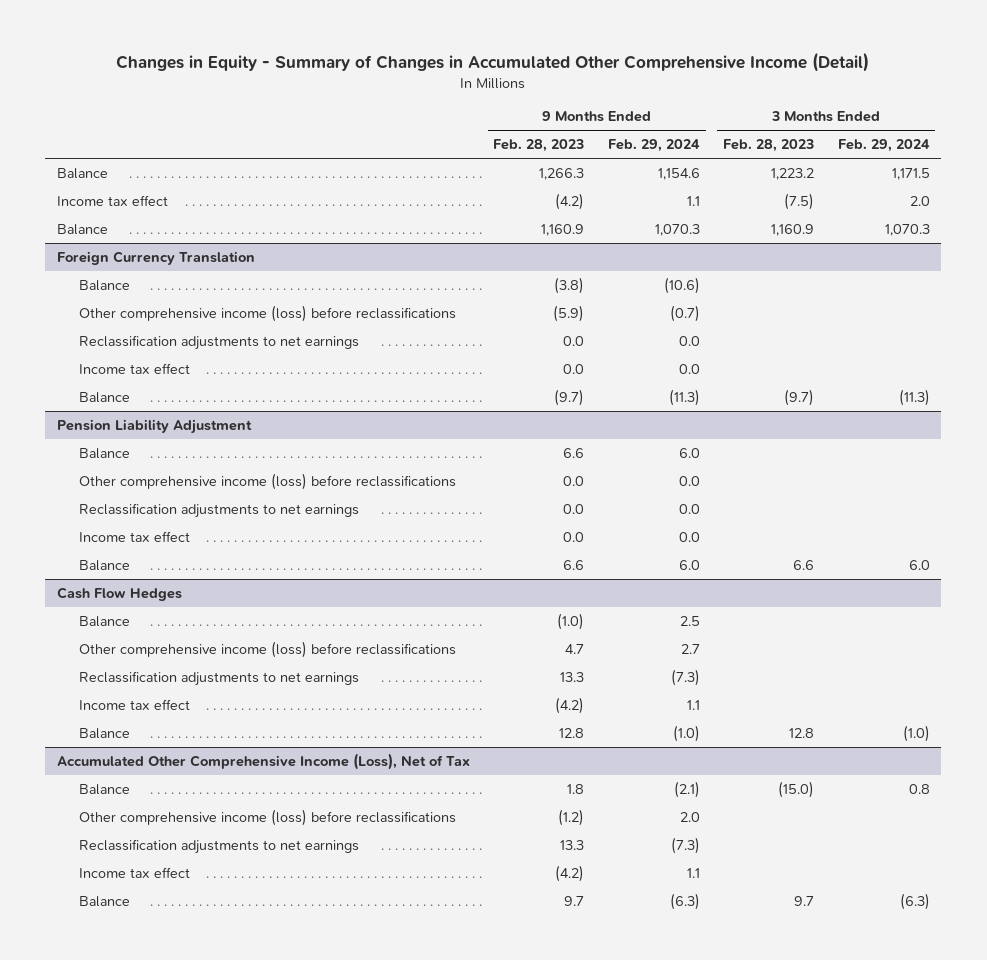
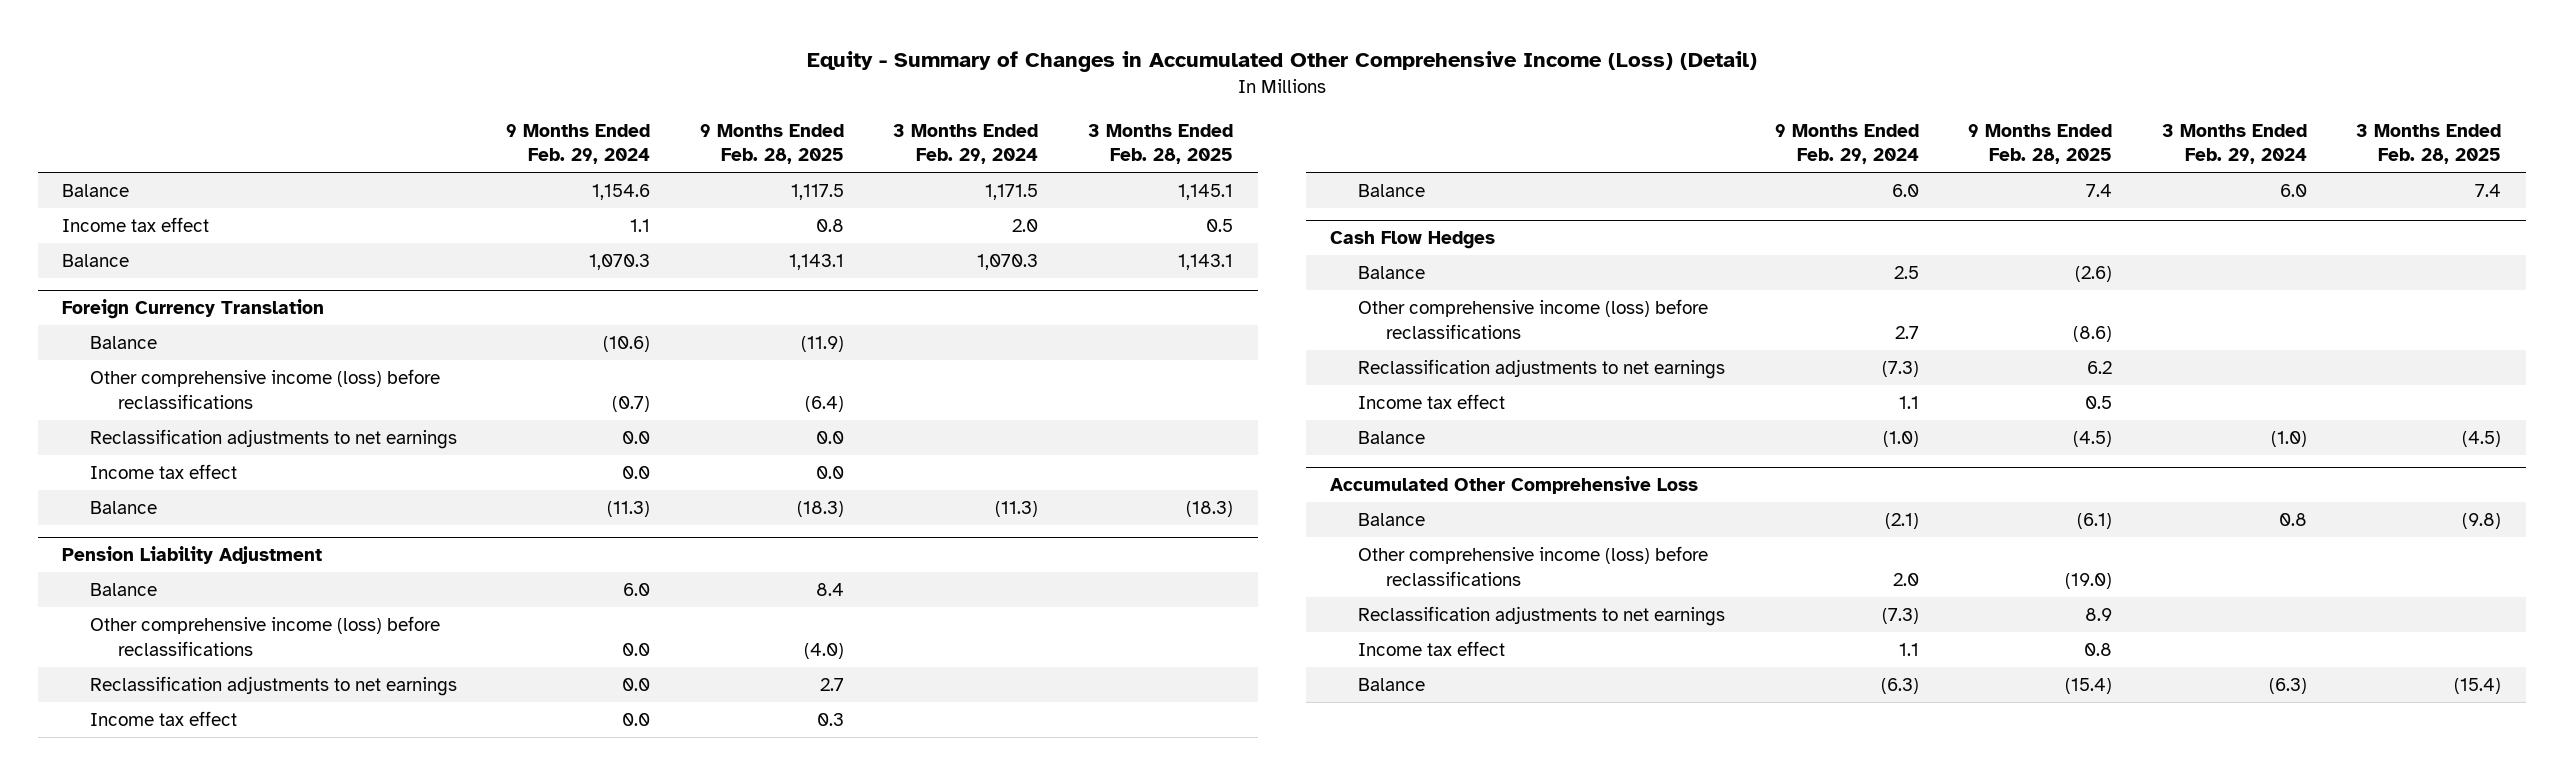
[116,52,870,73] Changes in Equity - Summary of Changes in Accumulated Other Comprehensive Income (Detail) -> [806,51,1757,73] Equity - Summary of Changes in Accumulated Other Comprehensive Income (Loss) (Detail)
[493,139,585,153] Feb. 28, 2023 -> none
[723,139,815,153] Feb. 28, 2023 -> none
none -> [699,123,844,165] 9 Months Ended Feb. 28, 2025
none -> [1087,123,1233,165] 3 Months Ended Feb. 28, 2025
[57,752,471,770] Accumulated Other Comprehensive Income (Loss), Net of Tax -> [1330,476,1699,495] Accumulated Other Comprehensive Loss

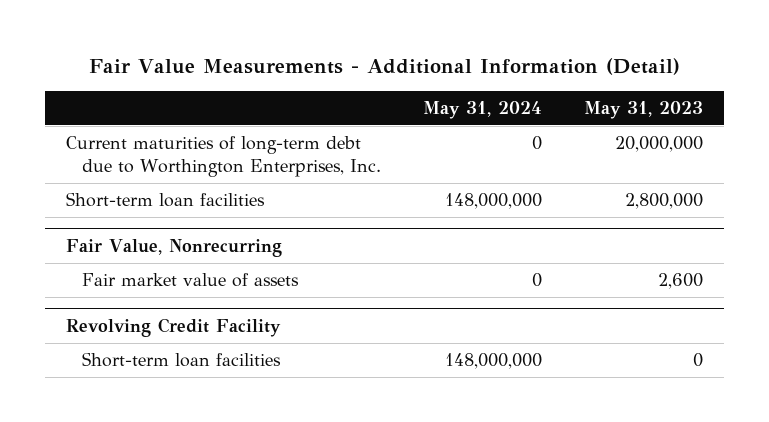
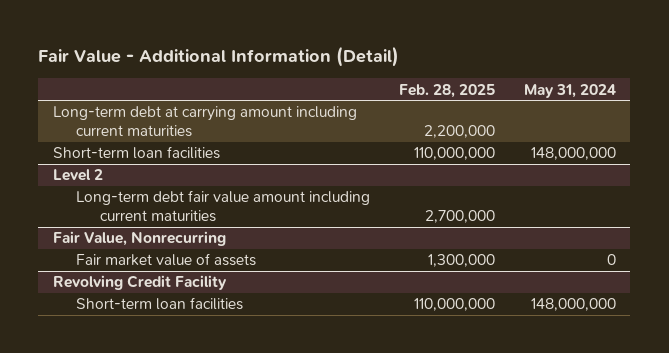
[89,57,681,75] Fair Value Measurements - Additional Information (Detail) -> [38,46,400,68] Fair Value - Additional Information (Detail)
[583,100,703,119] May 31, 2023 -> none
none -> [399,83,496,98] Feb. 28, 2025
[65,136,381,178] Current maturities of long-term debt due to Worthington Enterprises, Inc. -> none
none -> [52,106,357,137] Long-term debt at carrying amount including current maturities
none -> [52,169,103,182] Level 2
none -> [76,190,371,222] Long-term debt fair value amount including current maturities

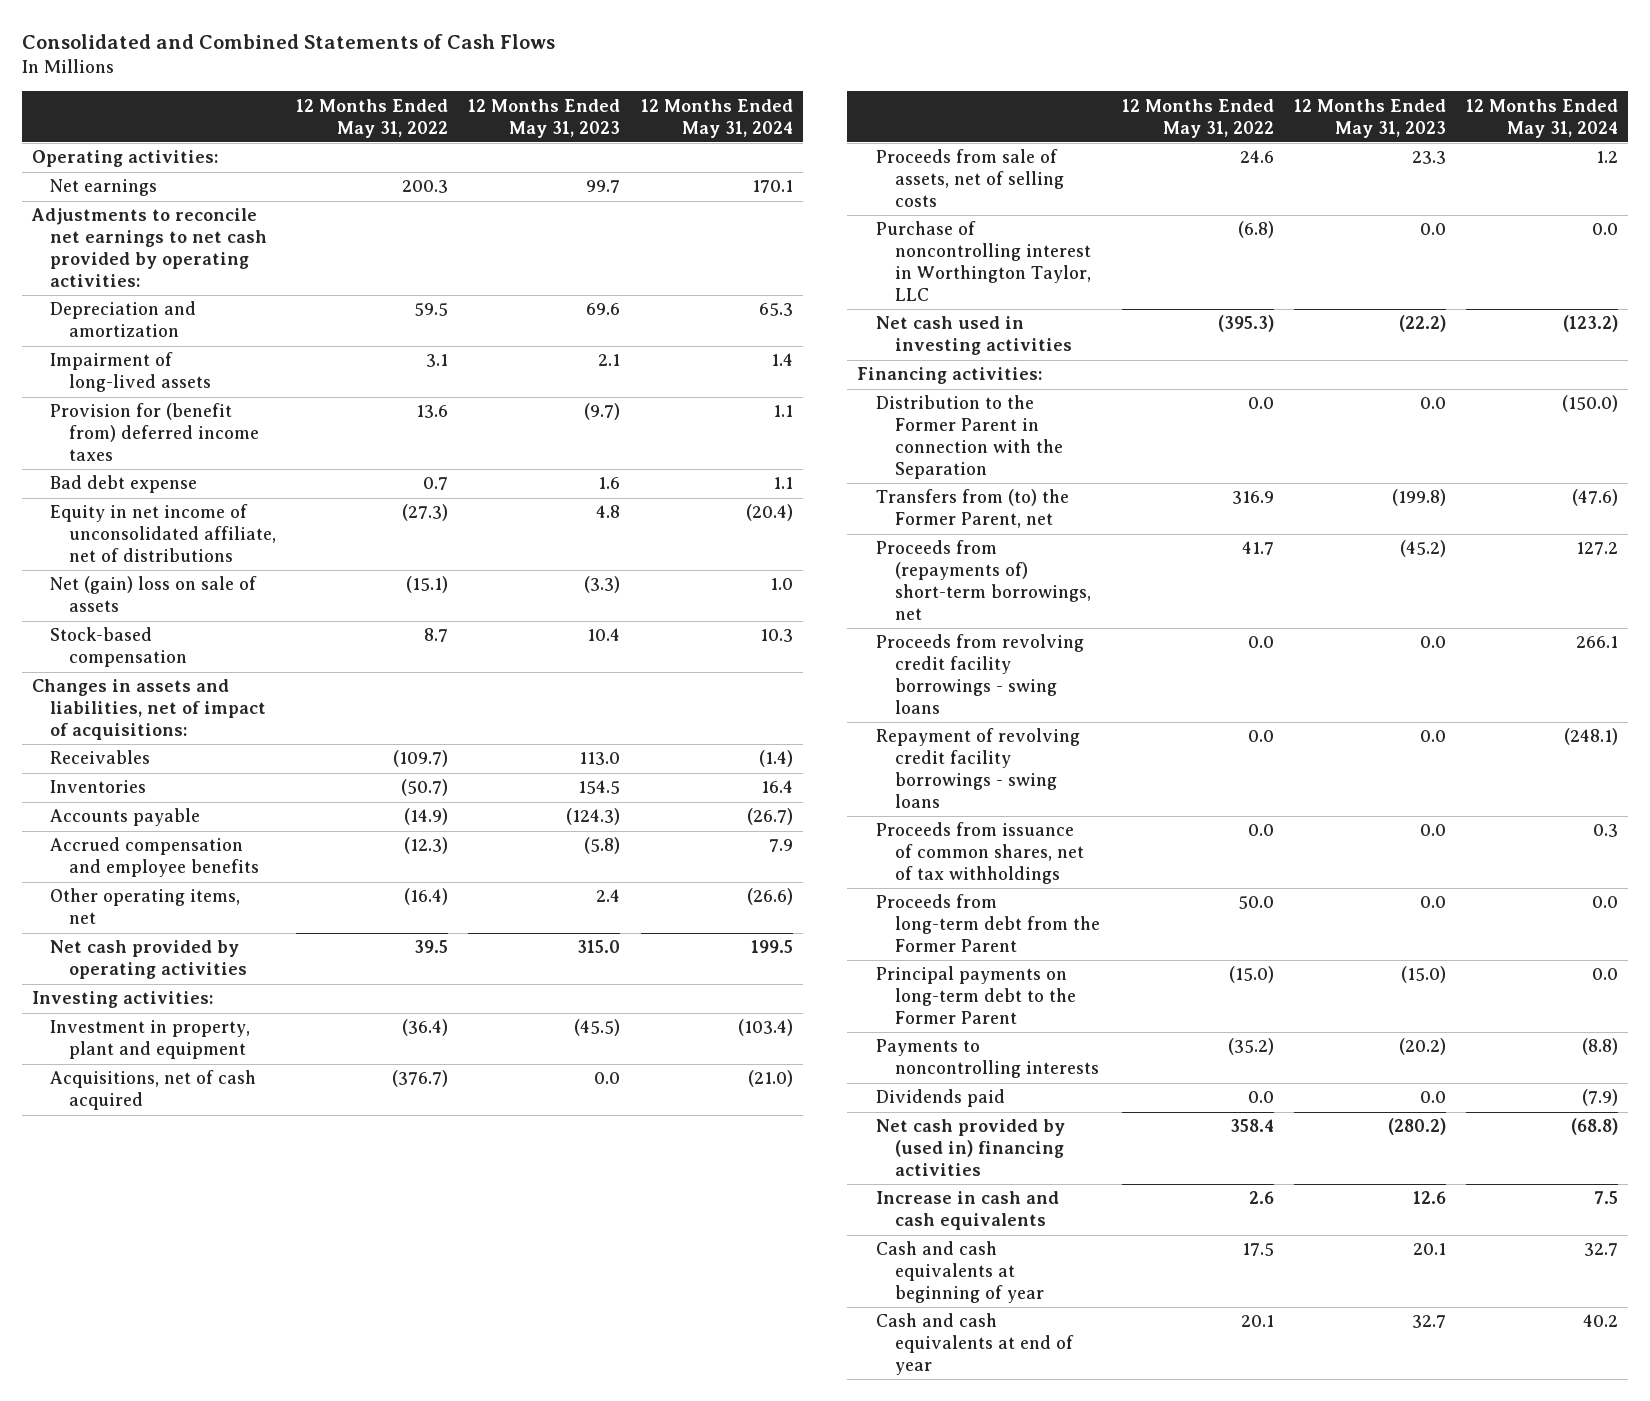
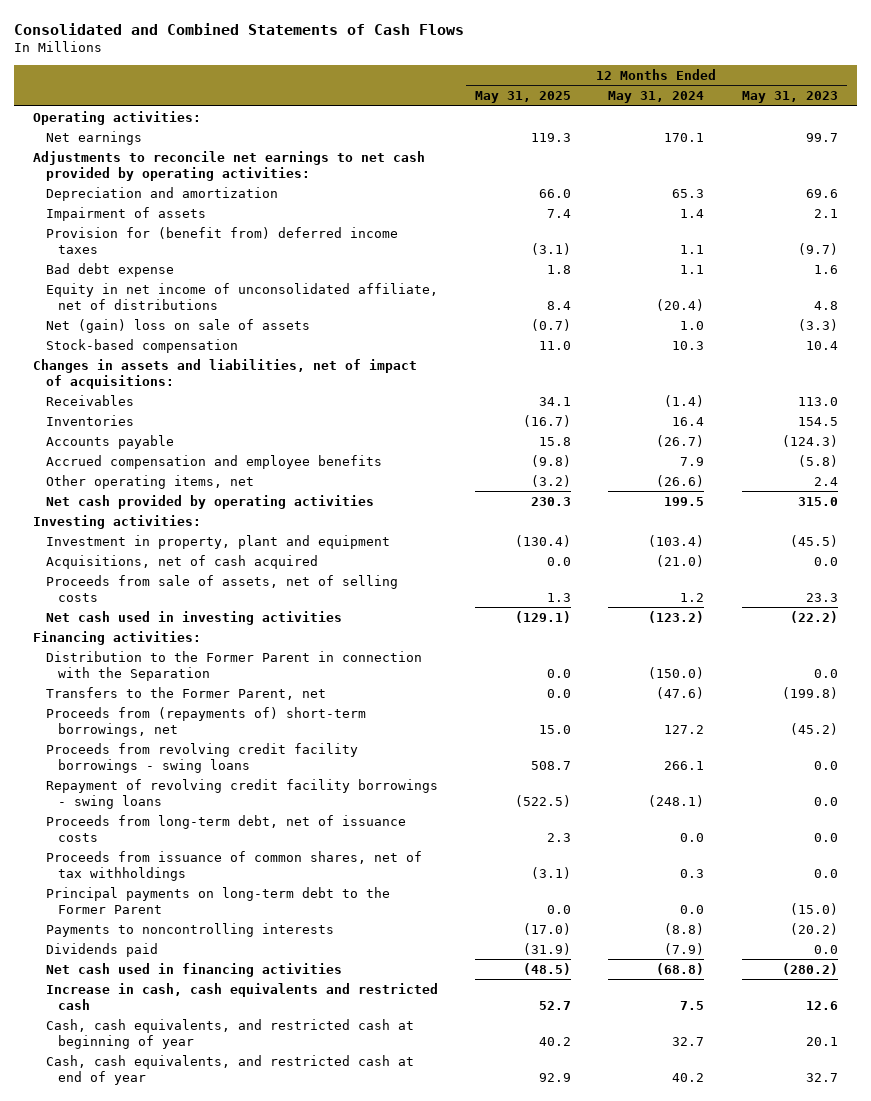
[296,98,449,138] 12 Months Ended May 31, 2022 -> none
none -> [475,91,572,104] May 31, 2025
[50,352,211,393] Impairment of long-lived assets -> [45,206,206,221] Impairment of assets
[876,221,1091,302] Purchase of noncontrolling interest in Worthington Taylor, LLC -> none
[876,489,1070,529] Transfers from (to) the Former Parent, net -> [45,686,326,700] Transfers to the Former Parent, net
none -> [45,814,406,842] Proceeds from long-term debt, net of issuance costs
[876,894,1100,953] Proceeds from long-term debt from the Former Parent -> none
[876,1119,1066,1177] Net cash provided by (used in) financing activities -> [45,962,342,977] Net cash used in financing activities
[876,1191,1060,1231] Increase in cash and cash equivalents -> [45,982,438,1010] Increase in cash, cash equivalents and restricted cash
[876,1241,1044,1304] Cash and cash equivalents at beginning of year -> [45,1018,414,1049] Cash, cash equivalents, and restricted cash at beginning of year
[876,1313,1074,1376] Cash and cash equivalents at end of year -> [45,1054,414,1085] Cash, cash equivalents, and restricted cash at end of year

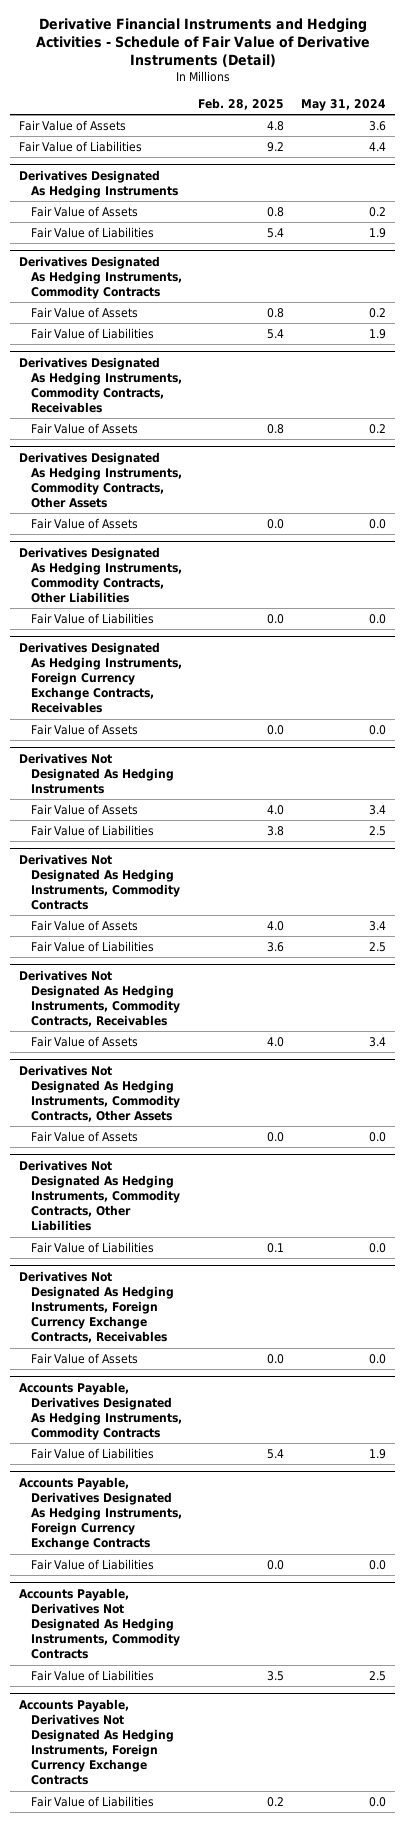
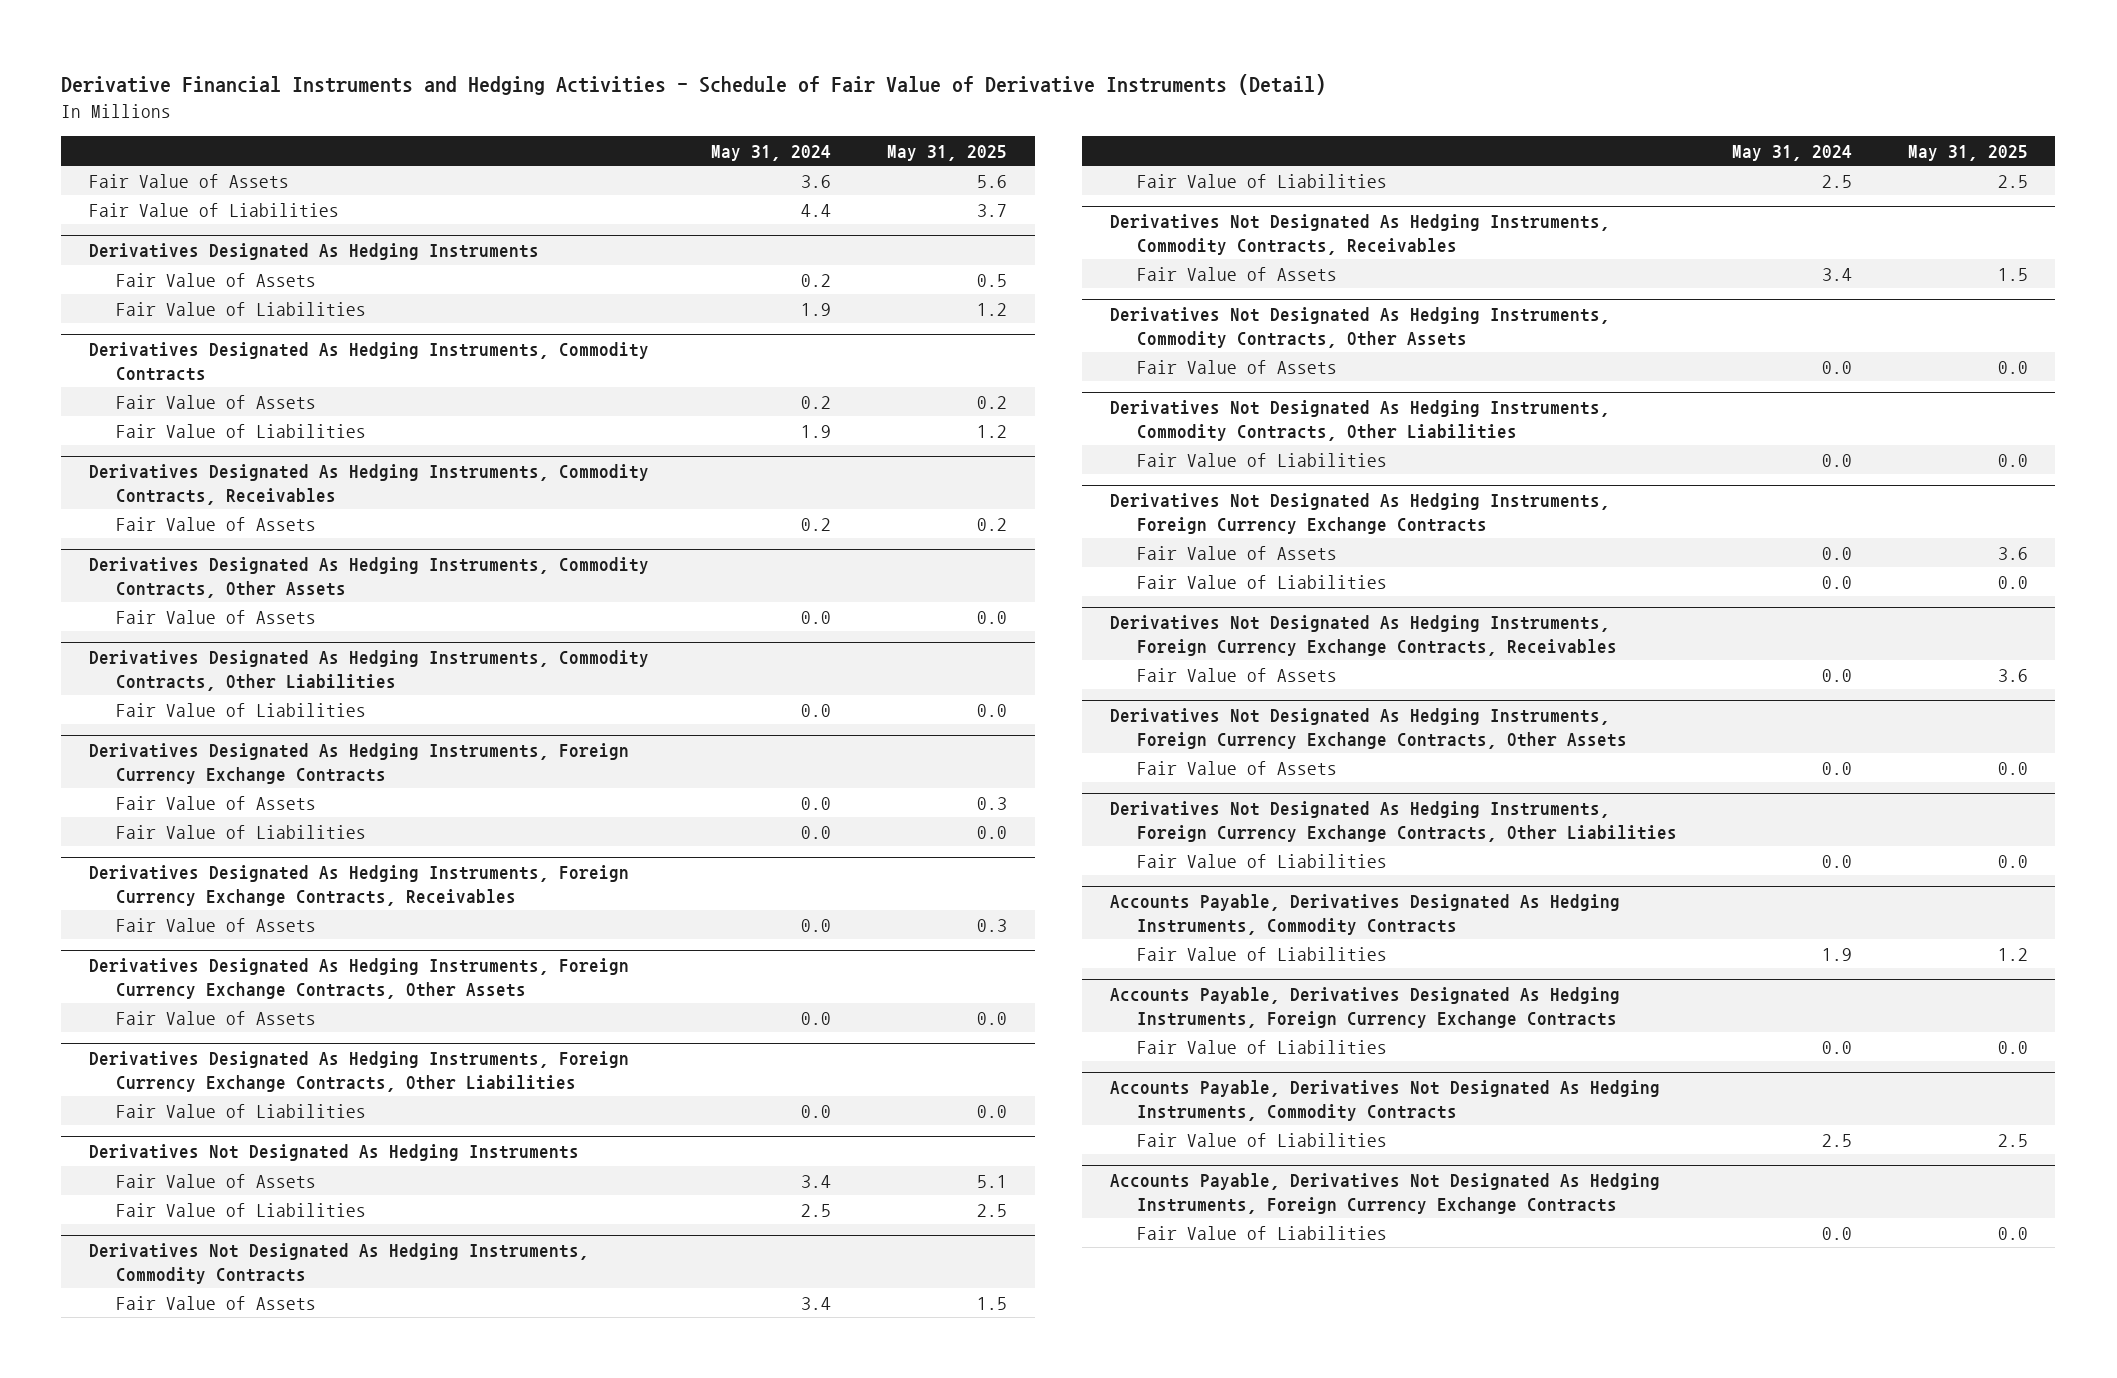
[198,98,285,111] Feb. 28, 2025 -> none
none -> [886,144,1007,161] May 31, 2025
none -> [89,743,630,784] Derivatives Designated As Hedging Instruments, Foreign Currency Exchange Contracts
none -> [115,795,316,810] Fair Value of Assets
none -> [115,824,366,839] Fair Value of Liabilities
none -> [89,958,630,999] Derivatives Designated As Hedging Instruments, Foreign Currency Exchange Contracts, Other Assets
none -> [115,1010,316,1025] Fair Value of Assets
none -> [89,1051,630,1092] Derivatives Designated As Hedging Instruments, Foreign Currency Exchange Contracts, Other Liabilities
none -> [115,1103,366,1118] Fair Value of Liabilities
none -> [1110,493,1611,534] Derivatives Not Designated As Hedging Instruments, Foreign Currency Exchange Contracts
none -> [1136,545,1337,560] Fair Value of Assets
none -> [1136,574,1387,589] Fair Value of Liabilities
none -> [1110,708,1627,749] Derivatives Not Designated As Hedging Instruments, Foreign Currency Exchange Contracts, Other Assets
none -> [1136,760,1337,775] Fair Value of Assets
none -> [1110,801,1677,842] Derivatives Not Designated As Hedging Instruments, Foreign Currency Exchange Contracts, Other Liabilities
none -> [1136,853,1387,868] Fair Value of Liabilities

